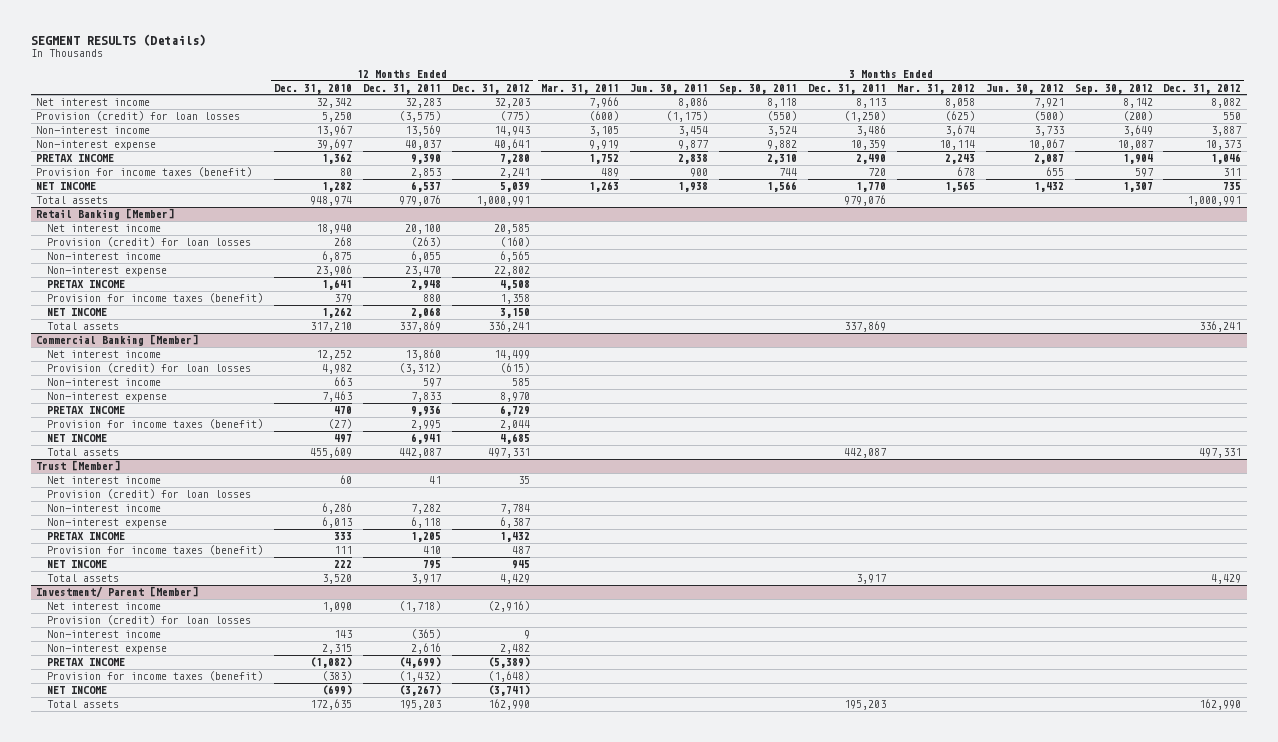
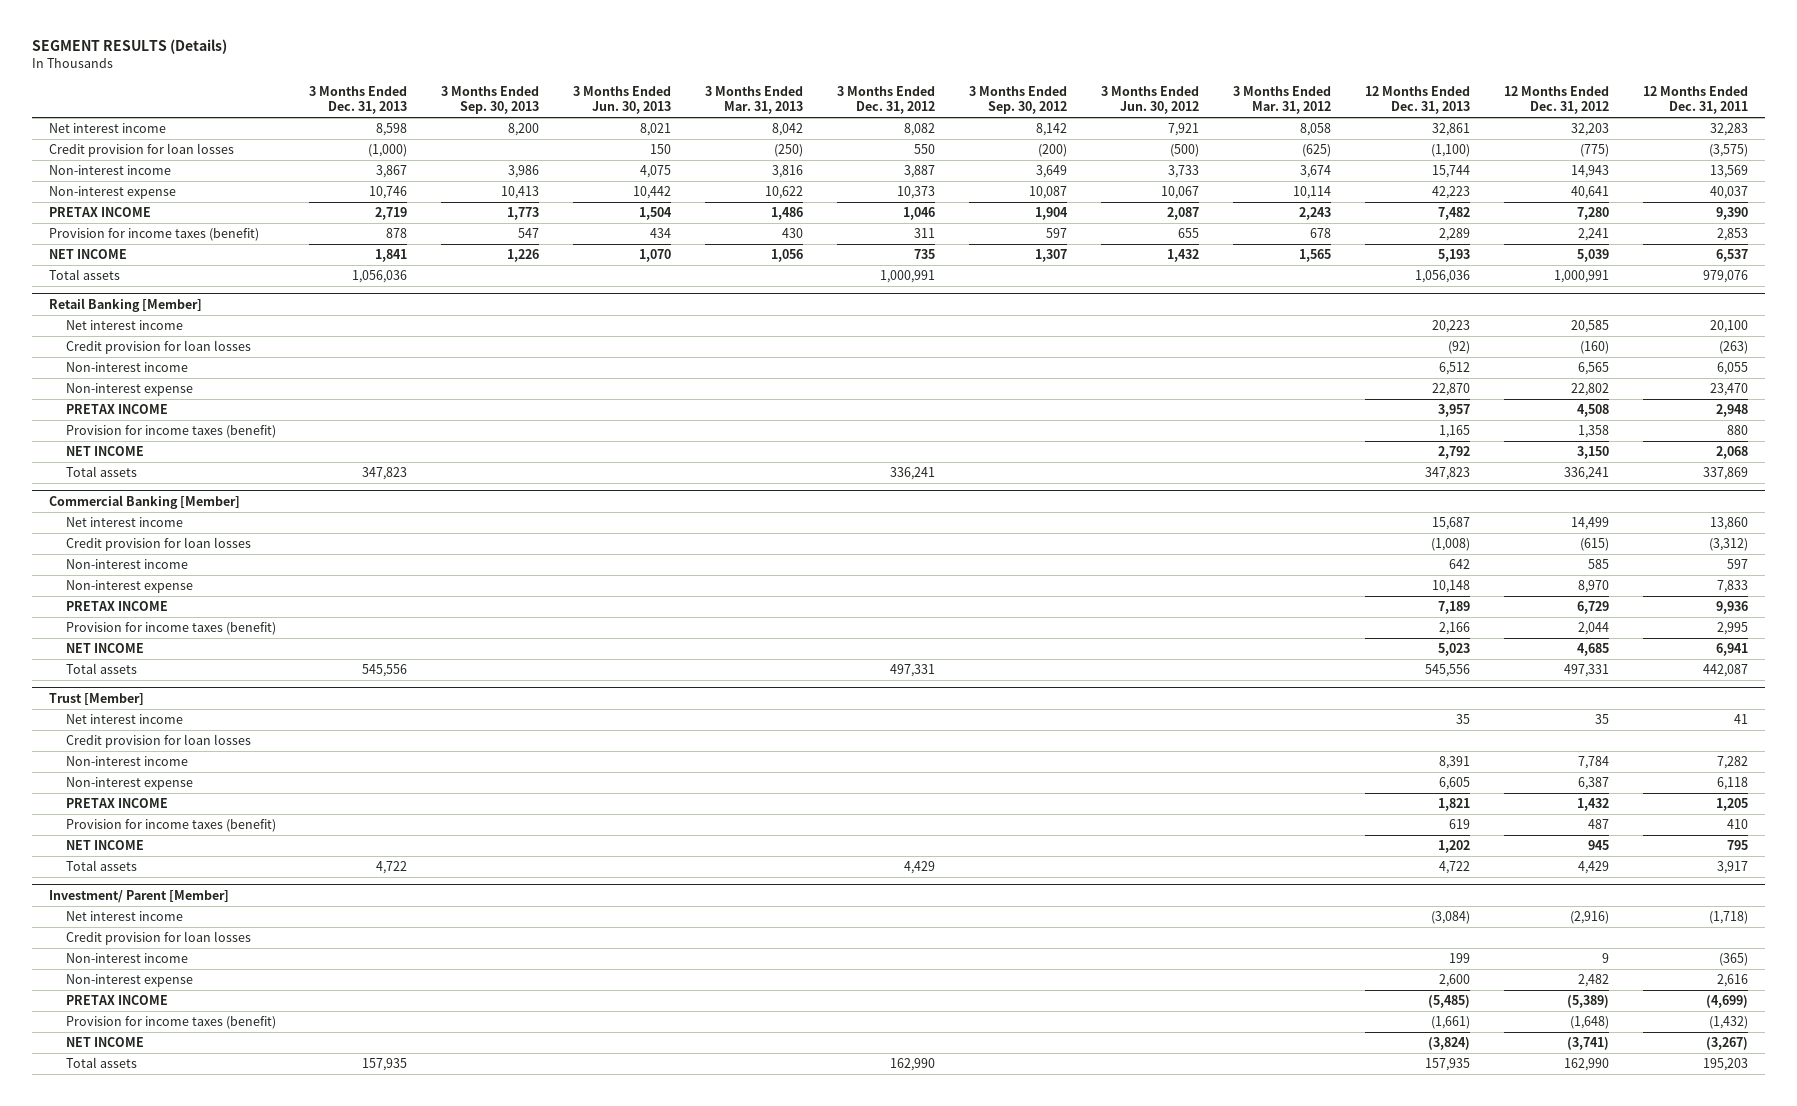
[273,83,352,94] Dec. 31, 2010 -> none
[540,83,619,94] Mar. 31, 2011 -> none
[629,83,708,94] Jun. 30, 2011 -> none
[718,83,797,94] Sep. 30, 2011 -> none
[807,83,886,94] Dec. 31, 2011 -> none
none -> [309,85,408,115] 3 Months Ended Dec. 31, 2013
none -> [441,85,540,115] 3 Months Ended Sep. 30, 2013
none -> [573,85,672,115] 3 Months Ended Jun. 30, 2013
none -> [705,85,804,115] 3 Months Ended Mar. 31, 2013
none -> [1365,85,1471,115] 12 Months Ended Dec. 31, 2013
[36,111,241,122] Provision (credit) for loan losses -> [49,143,235,158] Credit provision for loan losses
[46,237,251,248] Provision (credit) for loan losses -> [65,340,251,355] Credit provision for loan losses
[46,363,251,374] Provision (credit) for loan losses -> [65,537,251,552] Credit provision for loan losses
[46,489,251,500] Provision (credit) for loan losses -> [65,734,251,749] Credit provision for loan losses
[46,615,251,626] Provision (credit) for loan losses -> [65,931,251,946] Credit provision for loan losses

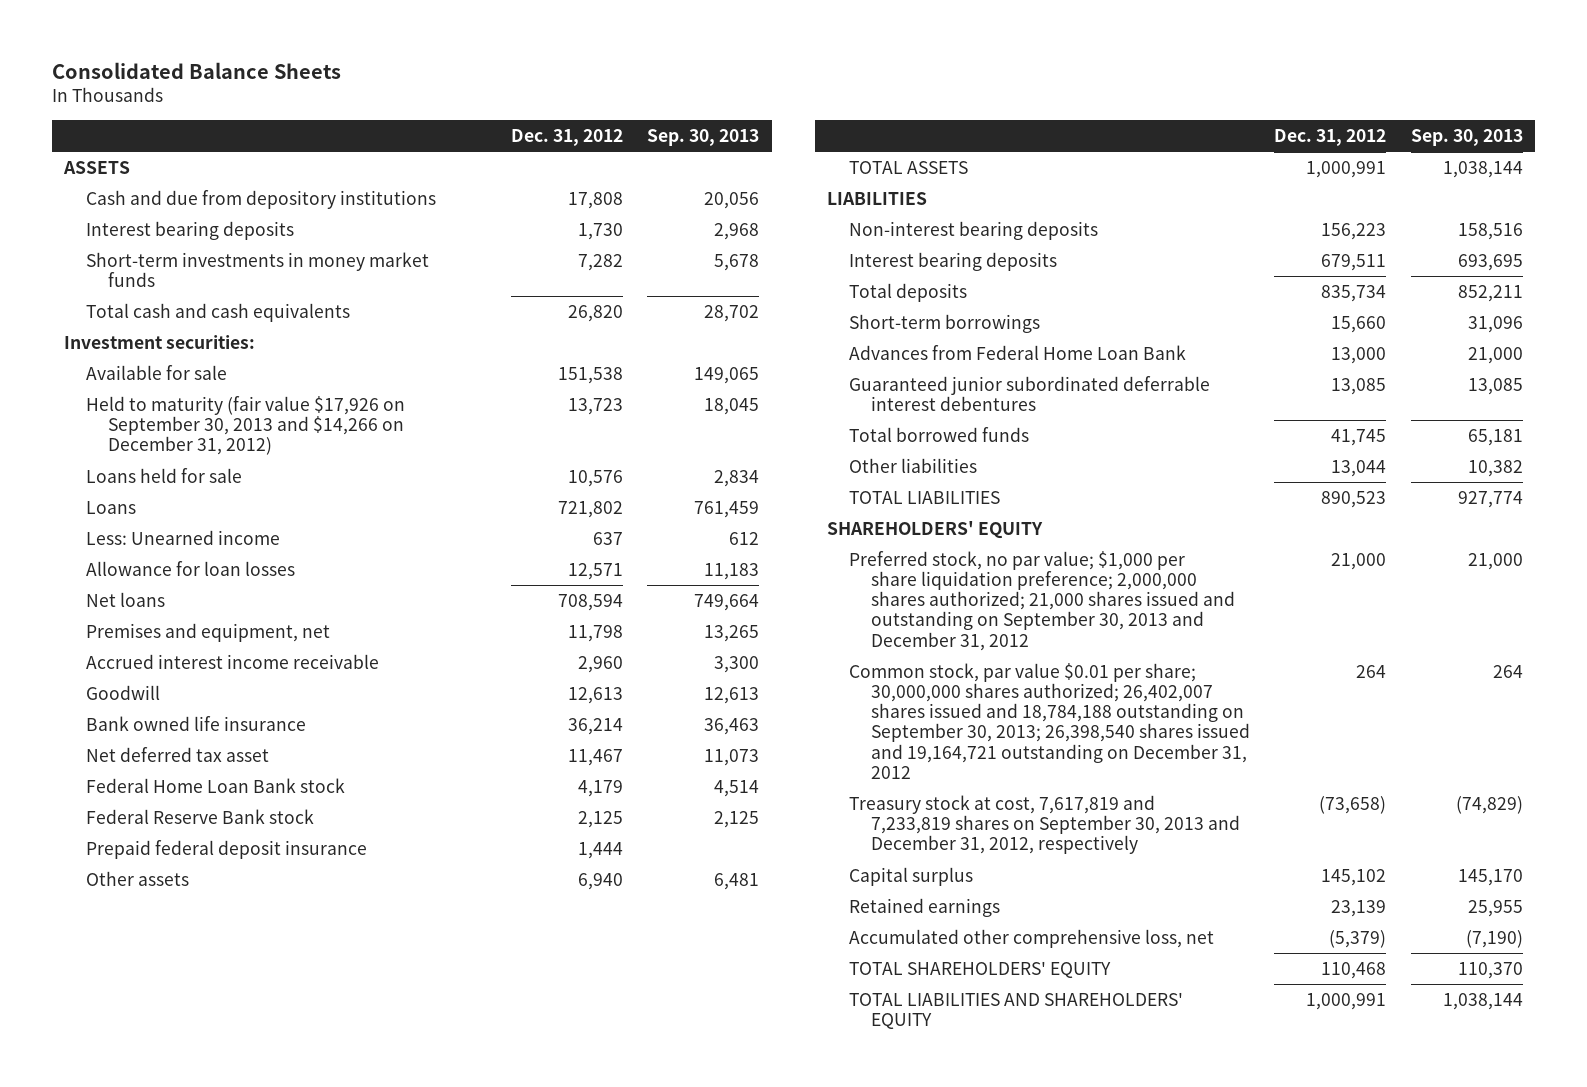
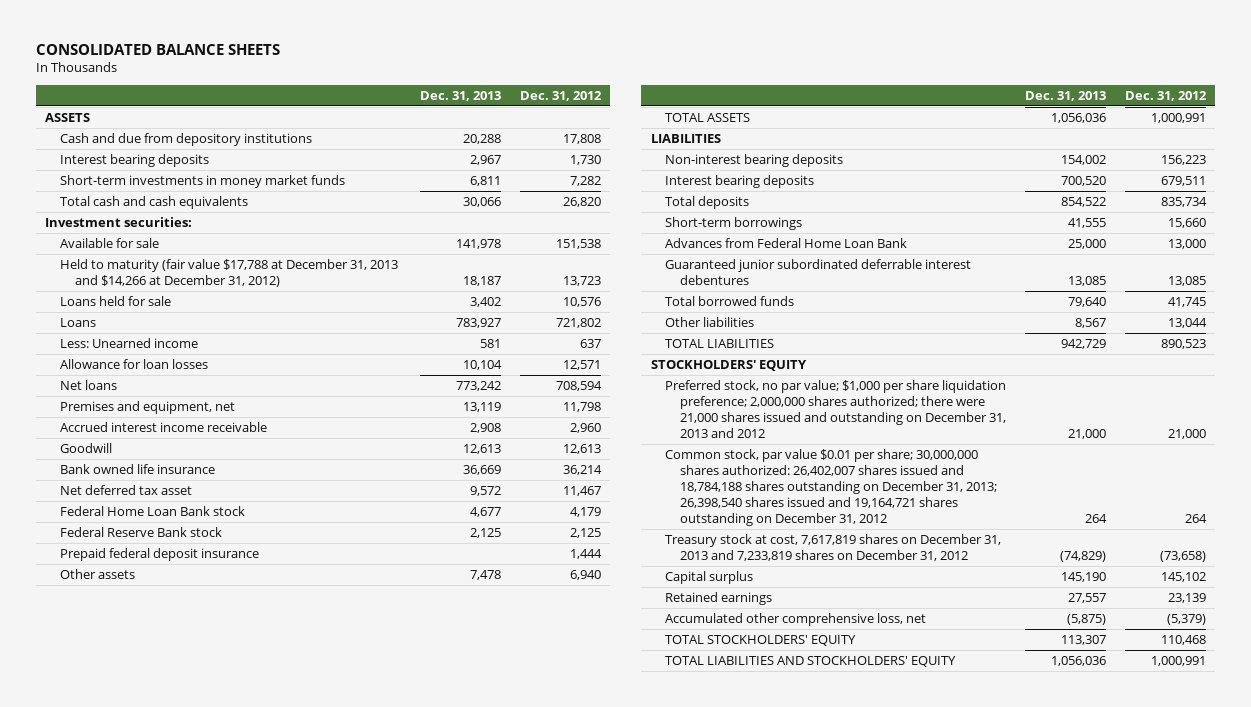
[51,61,341,79] Consolidated Balance Sheets -> [36,44,281,56] CONSOLIDATED BALANCE SHEETS
[647,128,760,146] Sep. 30, 2013 -> none
none -> [419,90,501,101] Dec. 31, 2013
[85,396,405,456] Held to maturity (fair value $17,926 on September 30, 2013 and $14,266 on December 31, 2012) -> [60,258,399,287] Held to maturity (fair value $17,788 at December 31, 2013 and $14,266 at December 31, 2012)
[827,521,1044,540] SHAREHOLDERS' EQUITY -> [650,359,807,371] STOCKHOLDERS' EQUITY
[849,551,1235,651] Preferred stock, no par value; $1,000 per share liquidation preference; 2,000,000 shares authorized; 21,000 shares issued and outstanding on September 30, 2013 and December 31, 2012 -> [665,379,1007,439] Preferred stock, no par value; $1,000 per share liquidation preference; 2,000,000 shares authorized; there were 21,000 shares issued and outstanding on December 31, 2013 and 2012
[849,663,1250,779] Common stock, par value $0.01 per share; 30,000,000 shares authorized; 26,402,007 shares issued and 18,784,188 outstanding on September 30, 2013; 26,398,540 shares issued and 19,164,721 outstanding on December 31, 2012 -> [665,448,998,527] Common stock, par value $0.01 per share; 30,000,000 shares authorized: 26,402,007 shares issued and 18,784,188 shares outstanding on December 31, 2013; 26,398,540 shares issued and 19,164,721 shares outstanding on December 31, 2012
[849,795,1240,855] Treasury stock at cost, 7,617,819 and 7,233,819 shares on September 30, 2013 and December 31, 2012, respectively -> [665,533,1002,561] Treasury stock at cost, 7,617,819 shares on December 31, 2013 and 7,233,819 shares on December 31, 2012
[849,961,1112,979] TOTAL SHAREHOLDERS' EQUITY -> [665,634,857,646] TOTAL STOCKHOLDERS' EQUITY
[849,992,1184,1030] TOTAL LIABILITIES AND SHAREHOLDERS' EQUITY -> [665,655,957,667] TOTAL LIABILITIES AND STOCKHOLDERS' EQUITY

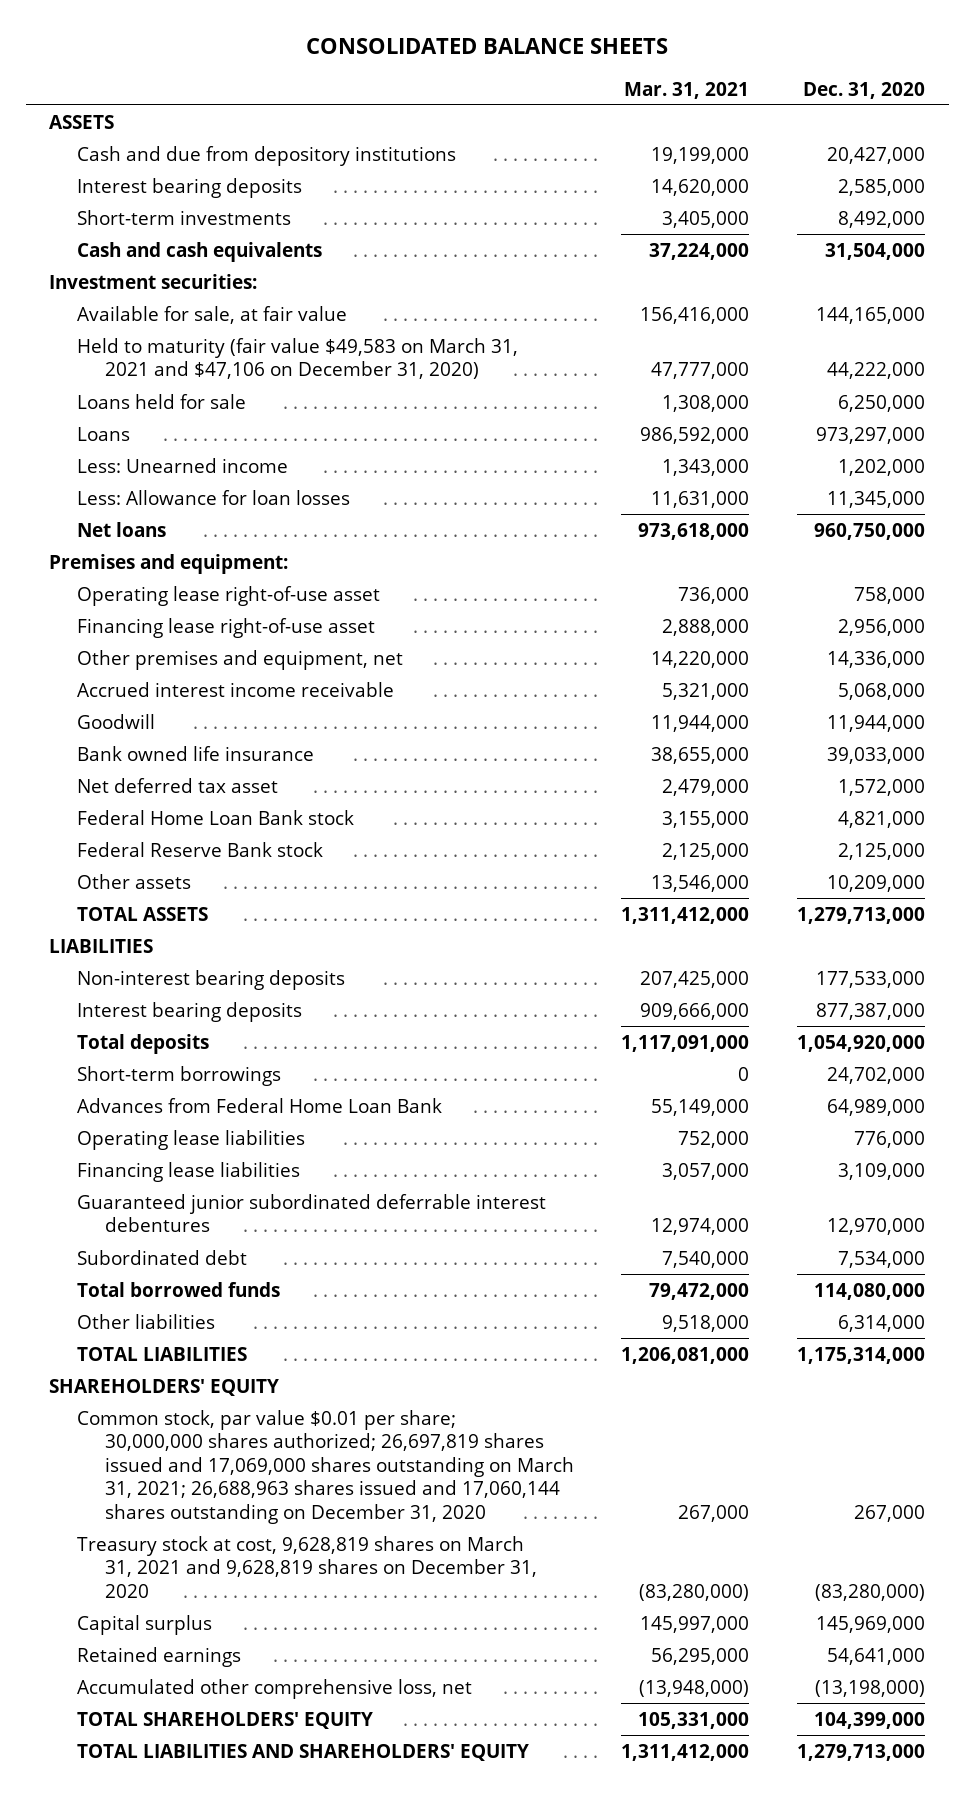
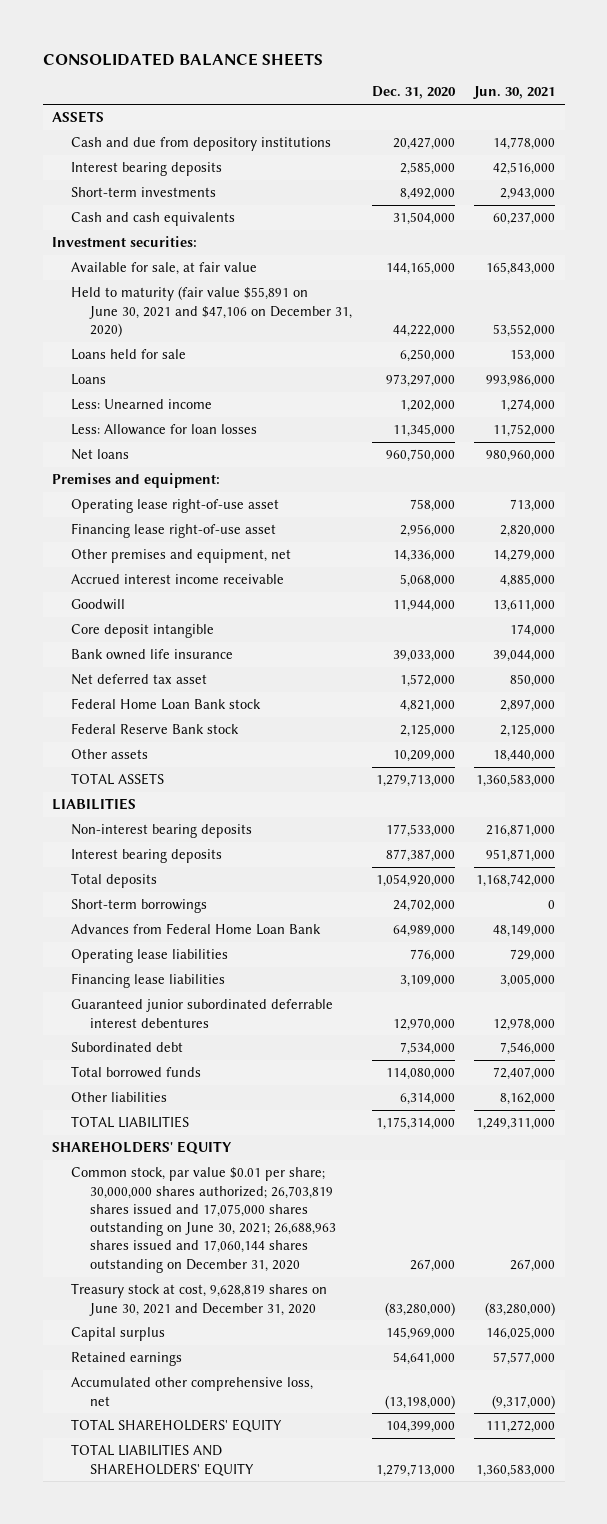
[624,81,750,99] Mar. 31, 2021 -> none
none -> [473,86,556,100] Jun. 30, 2021
[77,337,519,380] Held to maturity (fair value $49,583 on March 31, 2021 and $47,106 on December 31, 2020) -> [71,286,353,337] Held to maturity (fair value $55,891 on June 30, 2021 and $47,106 on December 31, 2020)
none -> [71,624,215,639] Core deposit intangible
[77,1409,574,1525] Common stock, par value $0.01 per share; 30,000,000 shares authorized; 26,697,819 shares issued and 17,069,000 shares outstanding on March 31, 2021; 26,688,963 shares issued and 17,060,144 shares outstanding on December 31, 2020 -> [71,1167,337,1273] Common stock, par value $0.01 per share; 30,000,000 shares authorized; 26,703,819 shares issued and 17,075,000 shares outstanding on June 30, 2021; 26,688,963 shares issued and 17,060,144 shares outstanding on December 31, 2020
[77,1535,537,1598] Treasury stock at cost, 9,628,819 shares on March 31, 2021 and 9,628,819 shares on December 31, 2020 -> [71,1283,328,1316] Treasury stock at cost, 9,628,819 shares on June 30, 2021 and December 31, 2020

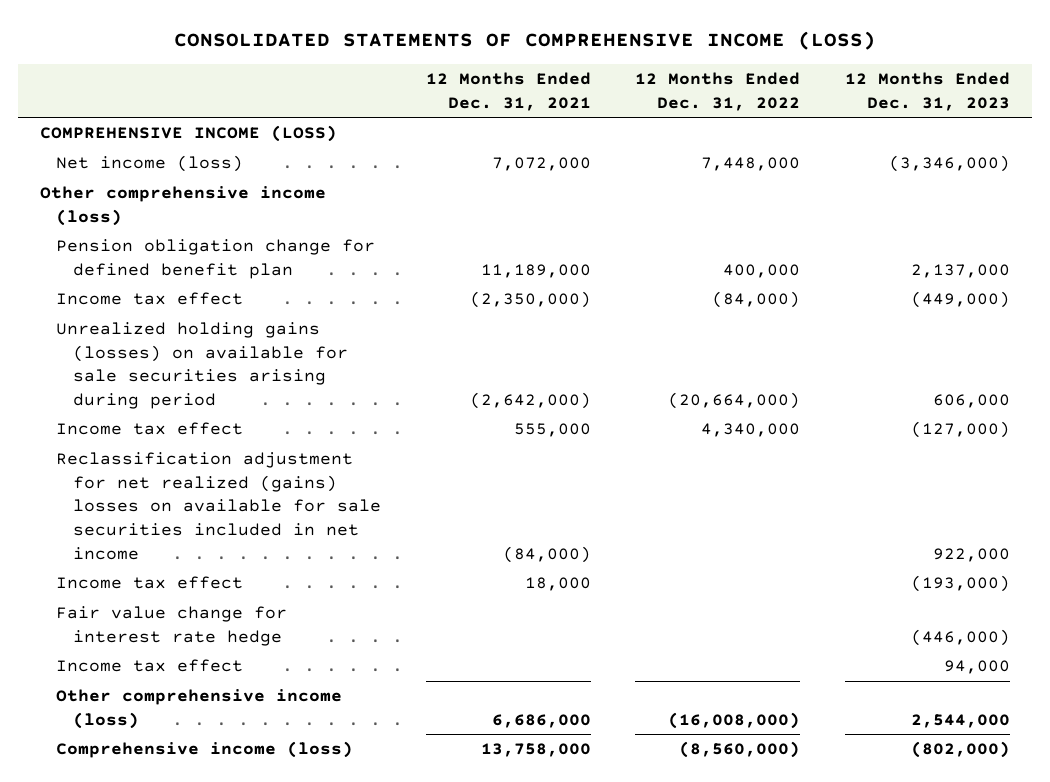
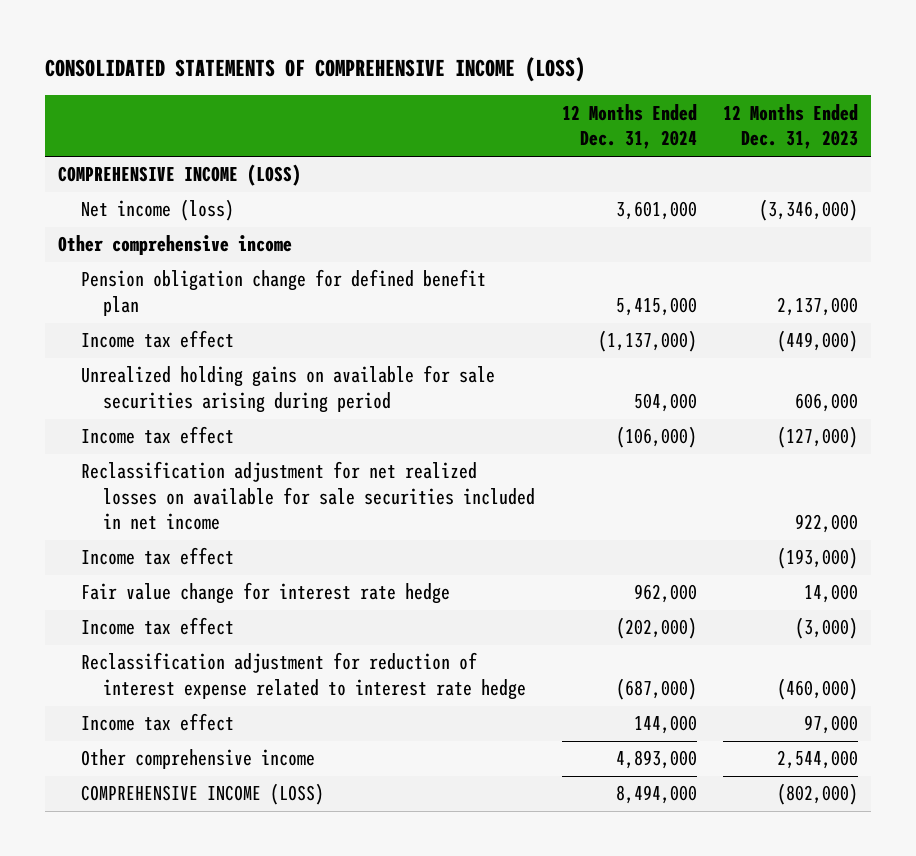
[425,72,591,111] 12 Months Ended Dec. 31, 2021 -> none
[635,72,801,111] 12 Months Ended Dec. 31, 2022 -> none
none -> [561,103,697,150] 12 Months Ended Dec. 31, 2024
[39,186,326,226] Other comprehensive income (loss) -> [57,235,292,256] Other comprehensive income
[56,322,348,409] Unrealized holding gains (losses) on available for sale securities arising during period -> [80,365,495,413] Unrealized holding gains on available for sale securities arising during period
[56,452,381,560] Reclassification adjustment for net realized (gains) losses on available for sale securities included in net income -> [80,461,536,531] Reclassification adjustment for net realized losses on available for sale securities included in net income
[910,628,1010,646] (446,000) -> [803,584,858,604] 14,000
[943,660,1010,675] 94,000 -> [794,617,858,640] (3,000)
none -> [80,652,527,700] Reclassification adjustment for reduction of interest expense related to interest rate hedge
none -> [80,713,234,732] Income tax effect
[56,689,343,729] Other comprehensive income (loss) -> [80,749,315,770] Other comprehensive income
[56,741,354,759] Comprehensive income (loss) -> [80,783,324,806] COMPREHENSIVE INCOME (LOSS)

